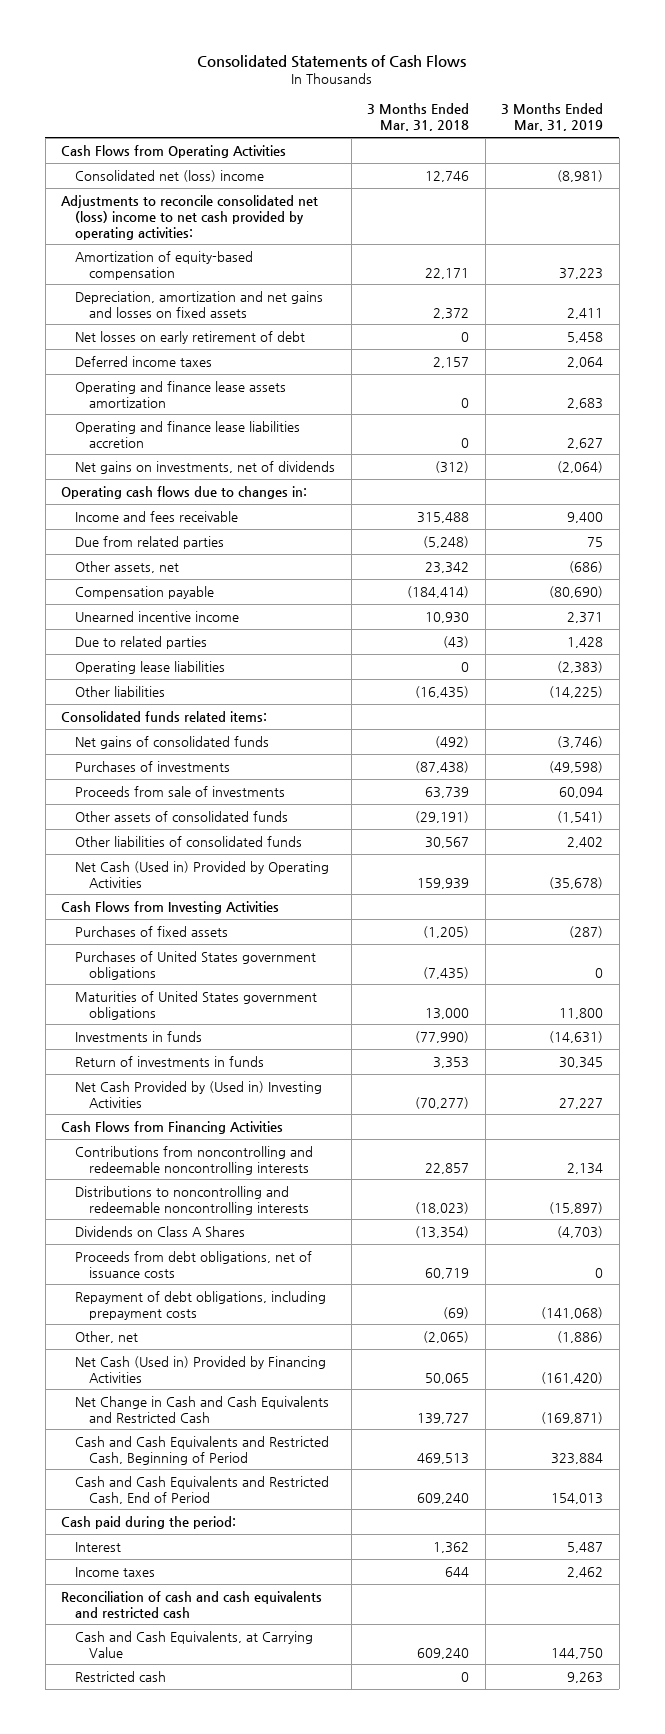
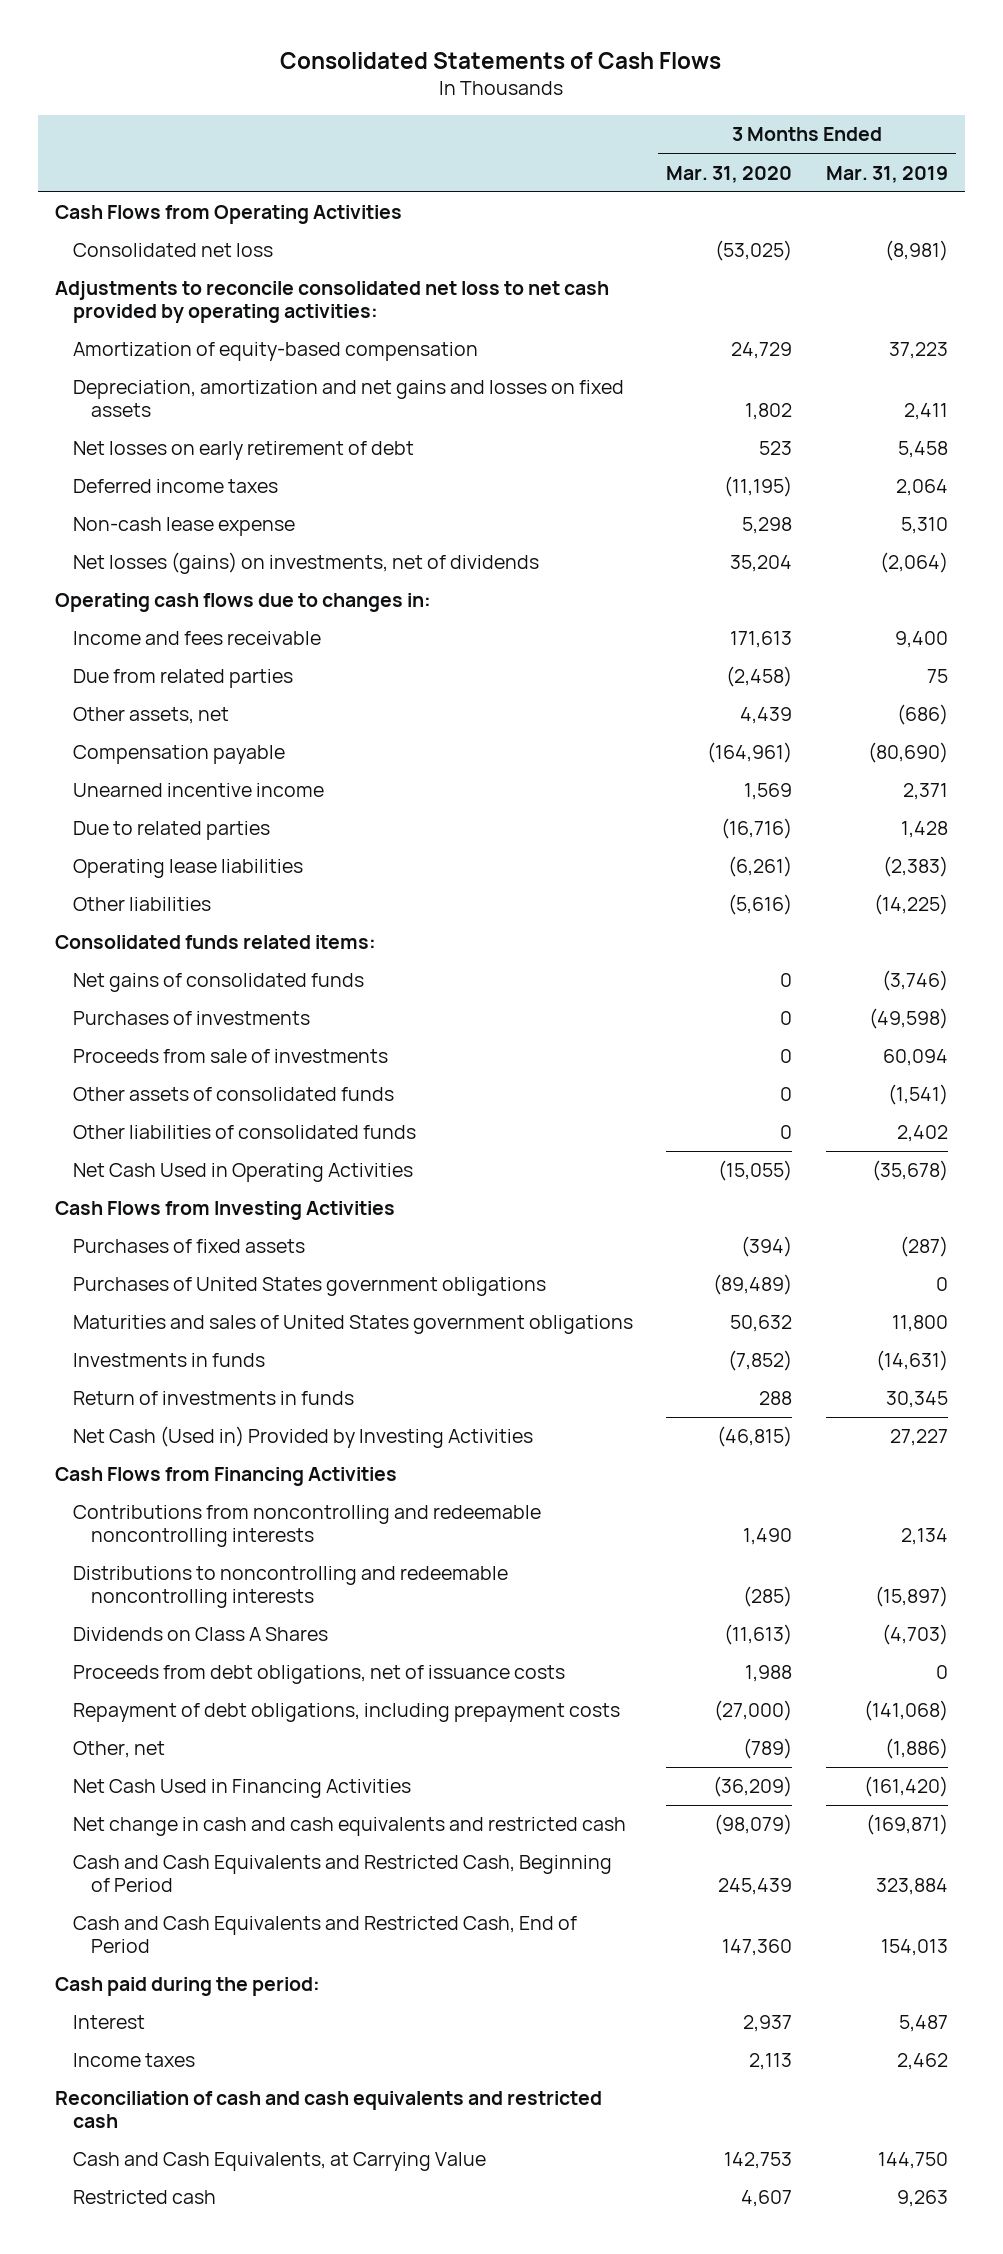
[367,103,470,132] 3 Months Ended Mar. 31, 2018 -> none
none -> [666,165,793,183] Mar. 31, 2020
[75,169,265,182] Consolidated net (loss) income -> [72,243,273,258] Consolidated net loss
[61,194,319,240] Adjustments to reconcile consolidated net (loss) income to net cash provided by operating activities: -> [55,281,610,324] Adjustments to reconcile consolidated net loss to net cash provided by operating activities:
[75,380,287,408] Operating and finance lease assets amortization -> none
[75,420,301,448] Operating and finance lease liabilities accretion -> none
none -> [72,517,295,537] Non-cash lease expense
[75,460,336,474] Net gains on investments, net of dividends -> [72,552,539,575] Net losses (gains) on investments, net of dividends
[75,860,330,888] Net Cash (Used in) Provided by Operating Activities -> [72,1163,413,1183] Net Cash Used in Operating Activities
[75,990,318,1020] Maturities of United States government obligations -> [72,1315,633,1335] Maturities and sales of United States government obligations
[75,1080,323,1108] Net Cash Provided by (Used in) Investing Activities -> [72,1426,533,1449] Net Cash (Used in) Provided by Investing Activities
[75,1355,327,1383] Net Cash (Used in) Provided by Financing Activities -> [72,1779,411,1799] Net Cash Used in Financing Activities
[75,1395,330,1423] Net Change in Cash and Cash Equivalents and Restricted Cash -> [72,1817,626,1837] Net change in cash and cash equivalents and restricted cash

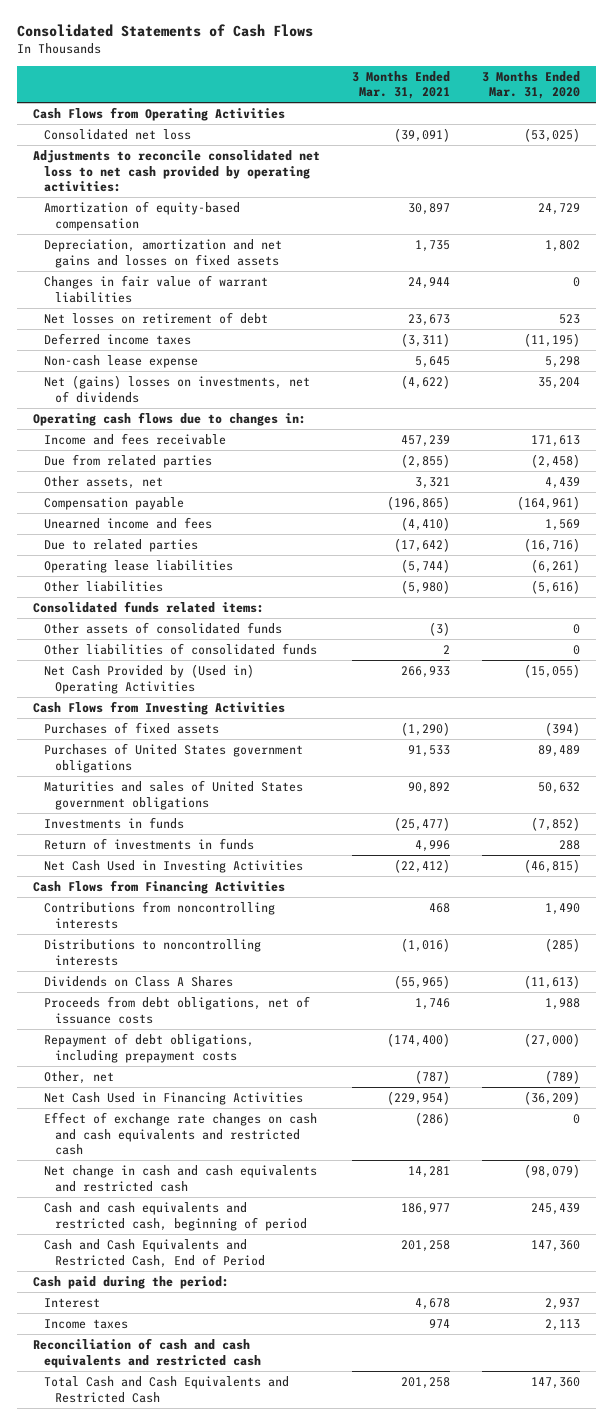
[825,165,948,183] Mar. 31, 2019 -> none
none -> [351,70,450,100] 3 Months Ended Mar. 31, 2021
none -> [43,275,268,303] Changes in fair value of warrant liabilities
[72,441,414,461] Net losses on early retirement of debt -> [43,312,268,325] Net losses on retirement of debt
[72,552,539,575] Net losses (gains) on investments, net of dividends -> [43,375,310,403] Net (gains) losses on investments, net of dividends
[72,783,324,798] Unearned incentive income -> [43,517,212,530] Unearned income and fees
[72,973,364,993] Net gains of consolidated funds -> none
[72,1011,310,1026] Purchases of investments -> none
[72,1049,388,1064] Proceeds from sale of investments -> none
[72,1163,413,1183] Net Cash Used in Operating Activities -> [43,664,254,694] Net Cash Provided by (Used in) Operating Activities
[713,1274,793,1296] (89,489) -> [537,745,580,758] 89,489
[72,1426,533,1449] Net Cash (Used in) Provided by Investing Activities -> [43,860,303,874] Net Cash Used in Investing Activities
[72,1505,541,1548] Contributions from noncontrolling and redeemable noncontrolling interests -> [43,901,275,929] Contributions from noncontrolling interests
[72,1566,508,1609] Distributions to noncontrolling and redeemable noncontrolling interests -> [43,939,261,966] Distributions to noncontrolling interests
none -> [43,1112,317,1156] Effect of exchange rate changes on cash and cash equivalents and restricted cash
[72,1855,612,1893] Cash and Cash Equivalents and Restricted Cash, Beginning of Period -> [43,1202,307,1231] Cash and cash equivalents and restricted cash, beginning of period
[72,2152,486,2172] Cash and Cash Equivalents, at Carrying Value -> none
[72,2190,216,2205] Restricted cash -> none
none -> [43,1376,289,1403] Total Cash and Cash Equivalents and Restricted Cash

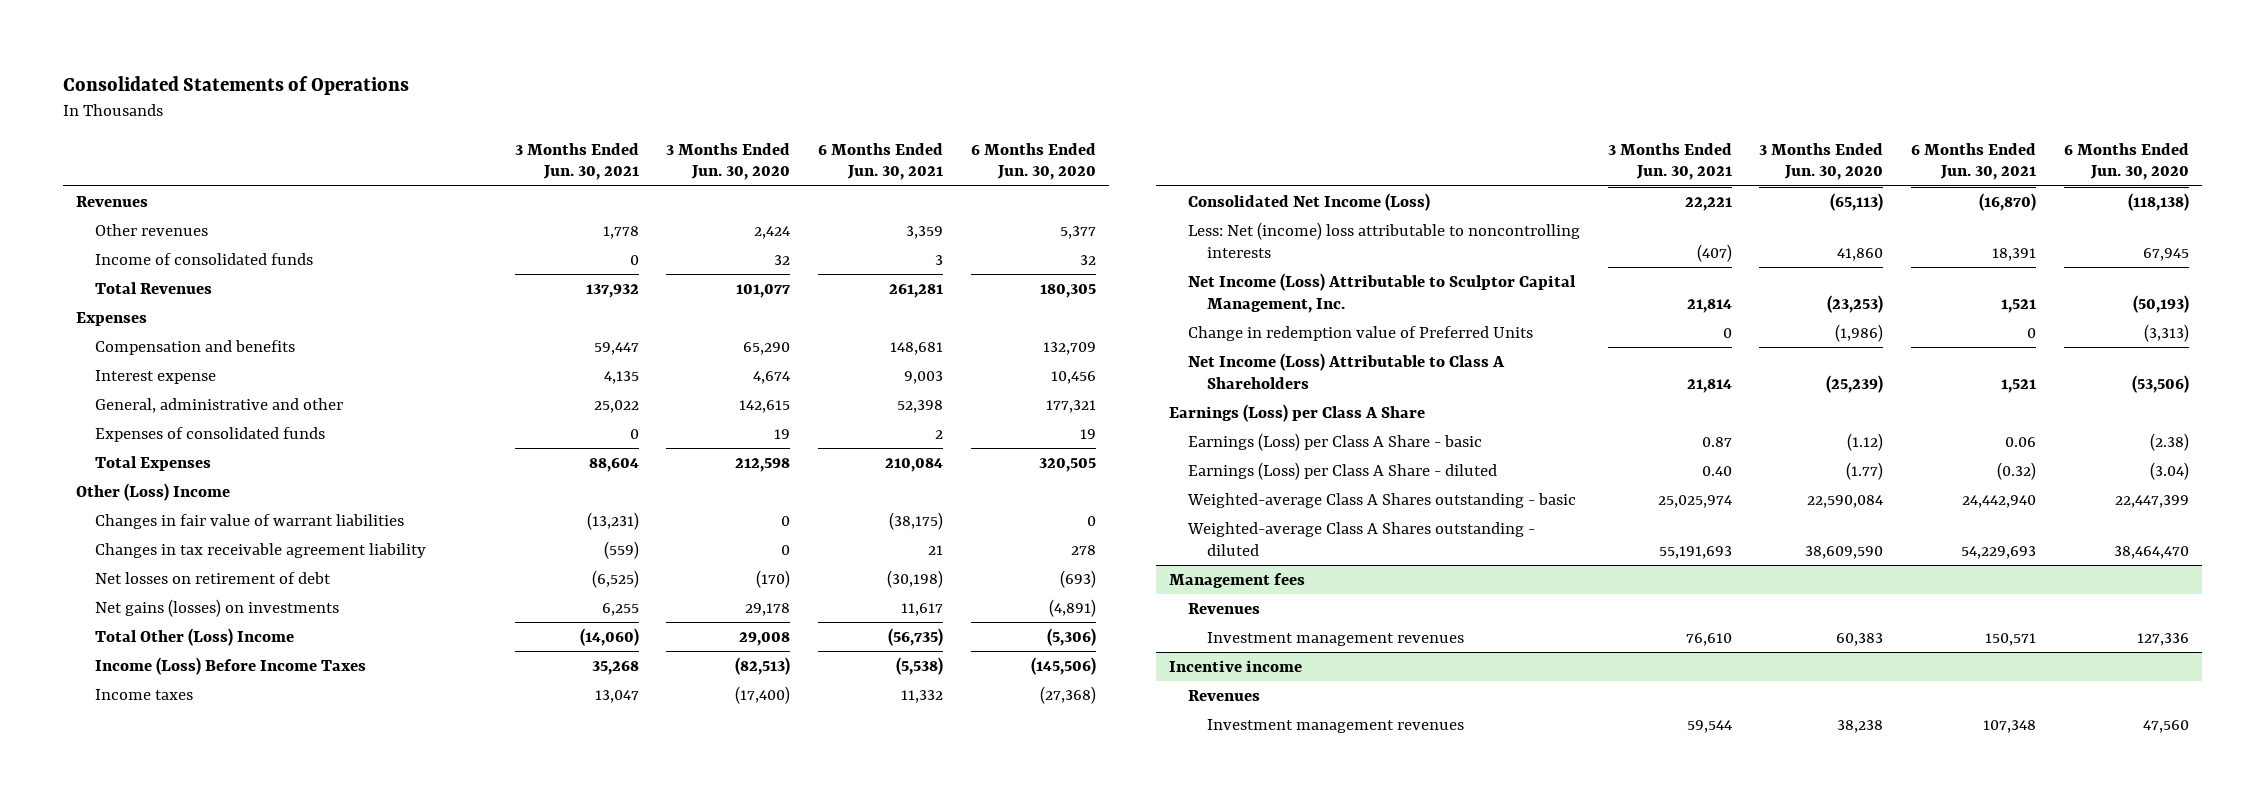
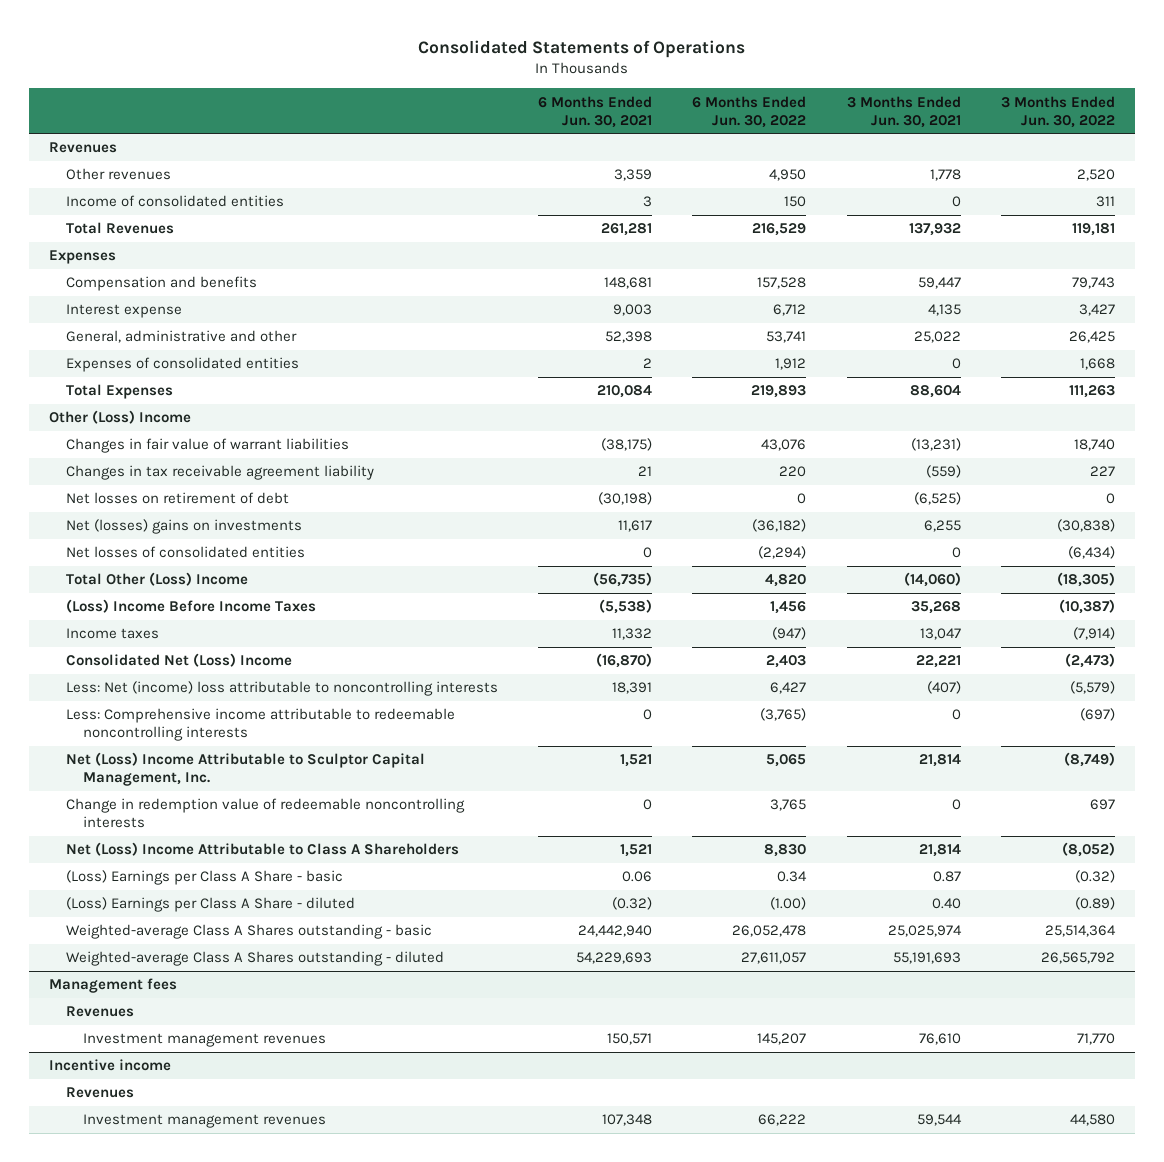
[666,142,791,181] 3 Months Ended Jun. 30, 2020 -> none
[970,142,1096,181] 6 Months Ended Jun. 30, 2020 -> none
none -> [692,95,807,128] 6 Months Ended Jun. 30, 2022
none -> [1000,95,1115,128] 3 Months Ended Jun. 30, 2022
[95,252,314,265] Income of consolidated funds -> [66,195,285,208] Income of consolidated entities
[95,426,326,442] Expenses of consolidated funds -> [66,357,300,373] Expenses of consolidated entities
[95,598,340,617] Net gains (losses) on investments -> [66,519,303,535] Net (losses) gains on investments
none -> [66,546,306,559] Net losses of consolidated entities
[95,656,367,675] Income (Loss) Before Income Taxes -> [66,599,317,614] (Loss) Income Before Income Taxes
[1188,192,1431,211] Consolidated Net Income (Loss) -> [66,653,293,668] Consolidated Net (Loss) Income
[1169,403,1426,422] Earnings (Loss) per Class A Share -> none
none -> [66,708,456,742] Less: Comprehensive income attributable to redeemable noncontrolling interests
[1188,272,1577,313] Net Income (Loss) Attributable to Sculptor Capital Management, Inc. -> [66,752,426,787] Net (Loss) Income Attributable to Sculptor Capital Management, Inc.
[1188,325,1534,341] Change in redemption value of Preferred Units -> [66,798,466,829] Change in redemption value of redeemable noncontrolling interests
[1188,352,1506,389] Net Income (Loss) Attributable to Class A Shareholders -> [66,842,460,857] Net (Loss) Income Attributable to Class A Shareholders
[1188,432,1483,451] Earnings (Loss) per Class A Share - basic -> [66,870,344,886] (Loss) Earnings per Class A Share - basic
[1188,461,1498,480] Earnings (Loss) per Class A Share - diluted -> [66,897,356,913] (Loss) Earnings per Class A Share - diluted

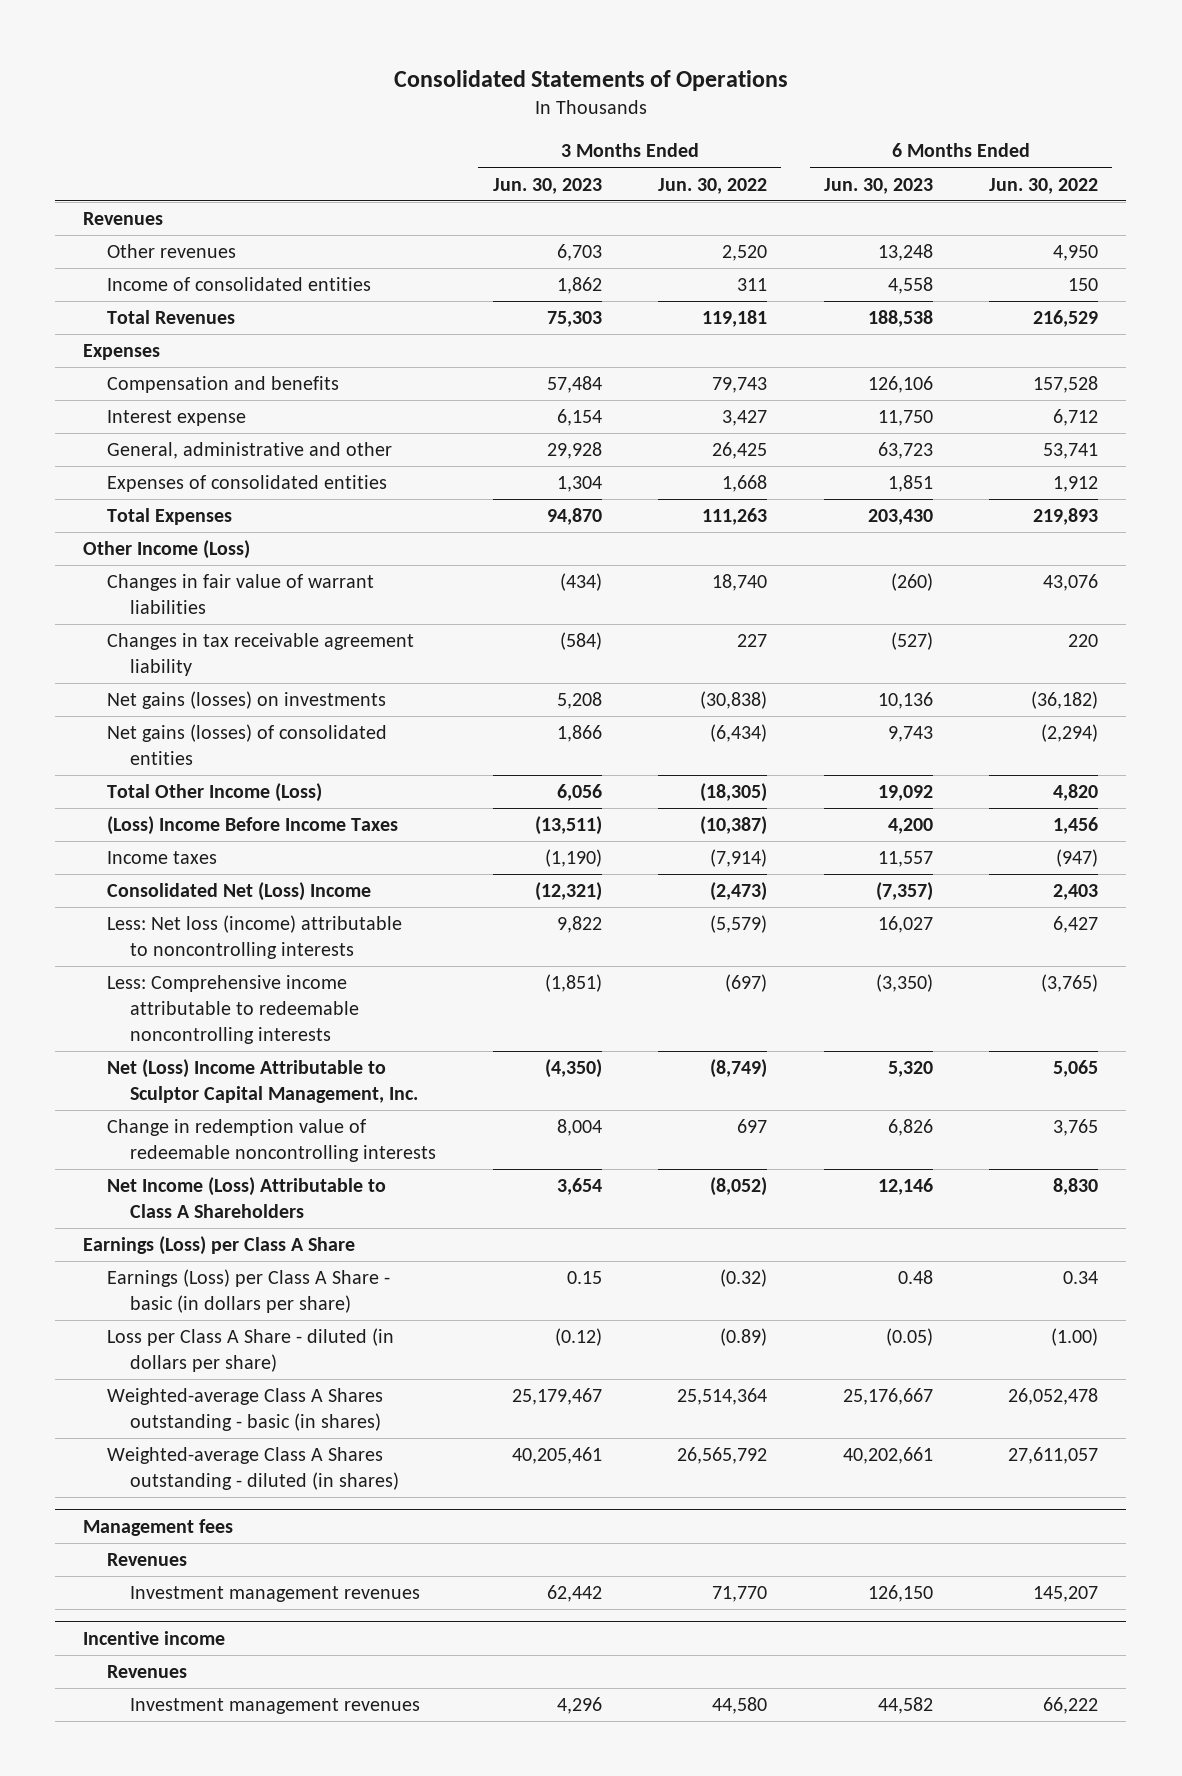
[538,95,653,128] 6 Months Ended Jun. 30, 2021 -> none
[846,95,961,128] 3 Months Ended Jun. 30, 2021 -> none
none -> [492,177,602,194] Jun. 30, 2023
none -> [823,177,933,194] Jun. 30, 2023
[49,410,192,425] Other (Loss) Income -> [83,540,251,560] Other Income (Loss)
[66,492,290,505] Net losses on retirement of debt -> none
[66,519,303,535] Net (losses) gains on investments -> [106,691,386,710] Net gains (losses) on investments
[66,546,306,559] Net losses of consolidated entities -> [106,724,387,765] Net gains (losses) of consolidated entities
[66,572,249,587] Total Other (Loss) Income -> [106,783,322,803] Total Other Income (Loss)
[66,681,499,697] Less: Net (income) loss attributable to noncontrolling interests -> [106,915,402,959] Less: Net loss (income) attributable to noncontrolling interests
[66,842,460,857] Net (Loss) Income Attributable to Class A Shareholders -> [106,1177,386,1218] Net Income (Loss) Attributable to Class A Shareholders
none -> [83,1236,356,1256] Earnings (Loss) per Class A Share
[66,870,344,886] (Loss) Earnings per Class A Share - basic -> [106,1269,390,1313] Earnings (Loss) per Class A Share - basic (in dollars per share)
[66,897,356,913] (Loss) Earnings per Class A Share - diluted -> [106,1328,394,1372] Loss per Class A Share - diluted (in dollars per share)
[66,924,433,940] Weighted-average Class A Shares outstanding - basic -> [106,1388,383,1431] Weighted-average Class A Shares outstanding - basic (in shares)
[66,951,445,967] Weighted-average Class A Shares outstanding - diluted -> [106,1447,400,1490] Weighted-average Class A Shares outstanding - diluted (in shares)

